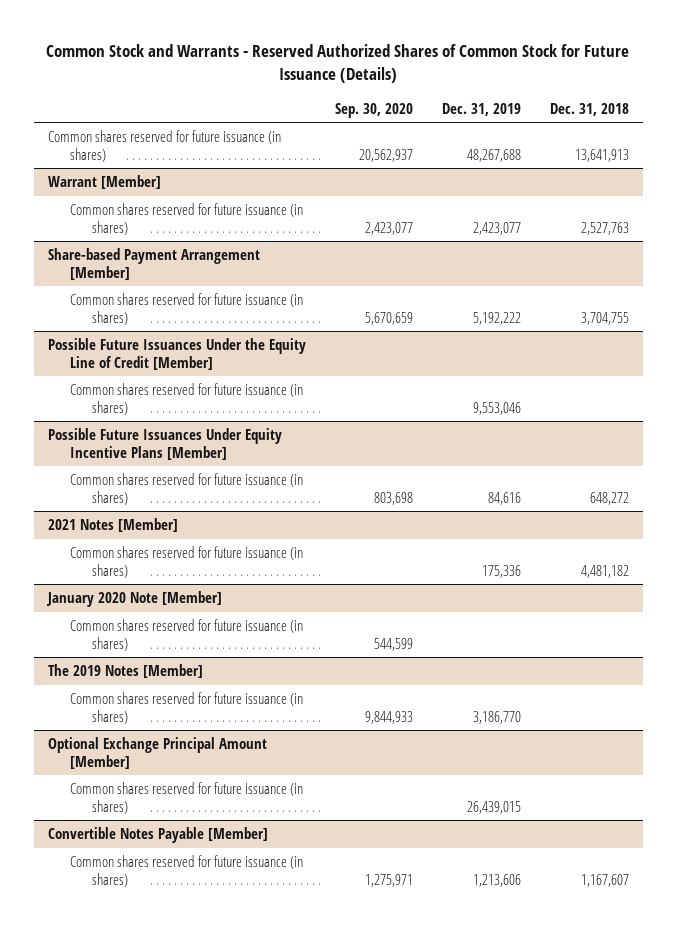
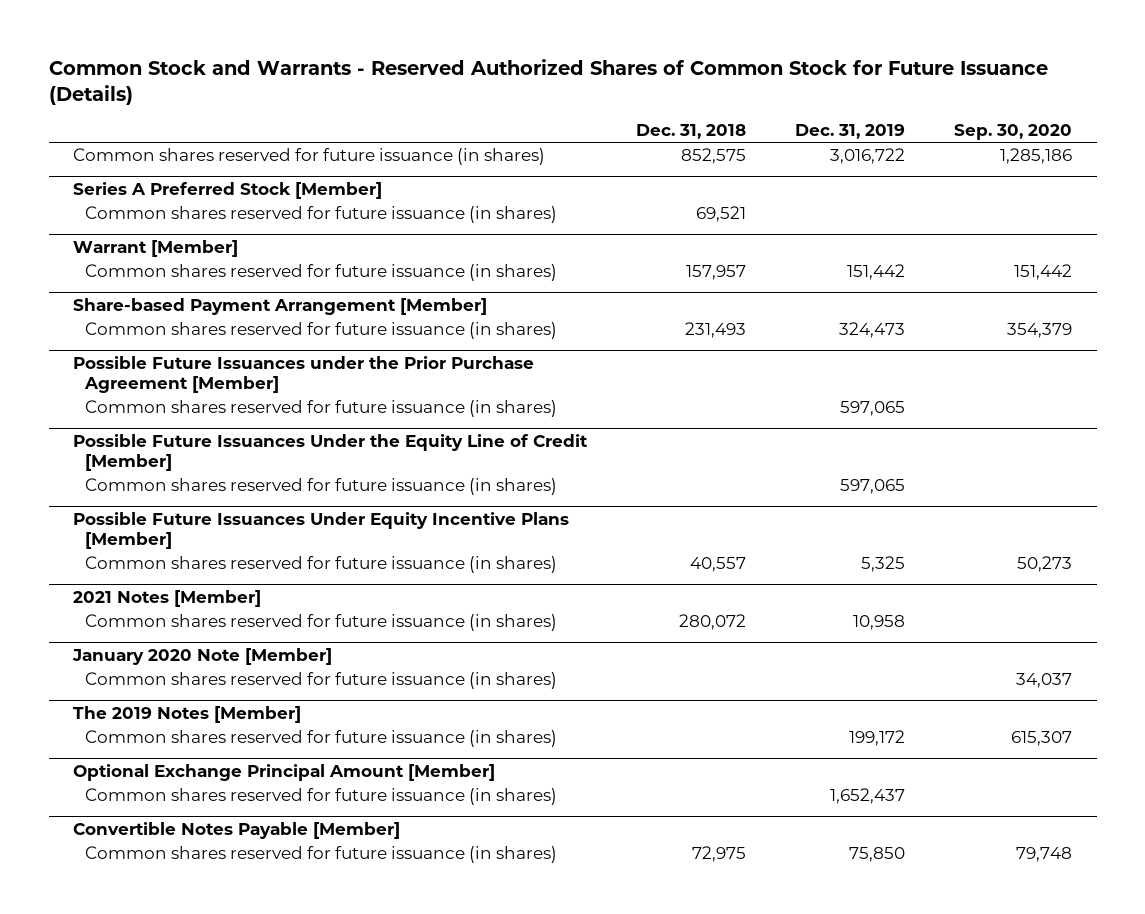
[359,148,414,162] 20,562,937 -> [1000,147,1073,164] 1,285,186
[466,148,521,162] 48,267,688 -> [830,147,906,164] 3,016,722
[574,148,629,162] 13,641,913 -> [681,147,747,164] 852,575
none -> [73,181,383,199] Series A Preferred Stock [Member]
none -> [85,205,558,223] Common shares reserved for future issuance (in shares)
[365,221,414,235] 2,423,077 -> [1014,263,1073,280] 151,442
[472,221,521,235] 2,423,077 -> [847,263,906,280] 151,442
[580,221,629,235] 2,527,763 -> [686,264,747,280] 157,957
[365,311,414,325] 5,670,659 -> [1007,322,1073,338] 354,379
[472,311,521,325] 5,192,222 -> [839,321,906,338] 324,473
[580,311,629,325] 3,704,755 -> [685,321,747,338] 231,493
none -> [73,355,535,393] Possible Future Issuances under the Prior Purchase Agreement [Member]
none -> [85,399,558,417] Common shares reserved for future issuance (in shares)
[472,401,521,415] 9,553,046 -> [840,478,906,494] 597,065
[374,491,414,505] 803,698 -> [1017,555,1073,572] 50,273
[487,491,521,505] 84,616 -> [861,555,906,572] 5,325
[589,491,629,505] 648,272 -> [690,556,747,572] 40,557
[481,564,521,578] 175,336 -> [853,614,906,630] 10,958
[580,564,629,578] 4,481,182 -> [679,613,747,630] 280,072
[374,637,414,651] 544,599 -> [1016,672,1073,688] 34,037
[365,710,414,724] 9,844,933 -> [1011,730,1073,746] 615,307
[472,710,521,724] 3,186,770 -> [849,729,906,746] 199,172
[466,800,521,814] 26,439,015 -> [830,787,906,804] 1,652,437
[365,873,414,887] 1,275,971 -> [1016,846,1073,862] 79,748
[472,873,521,887] 1,213,606 -> [849,846,906,862] 75,850
[580,873,629,887] 1,167,607 -> [692,845,747,862] 72,975

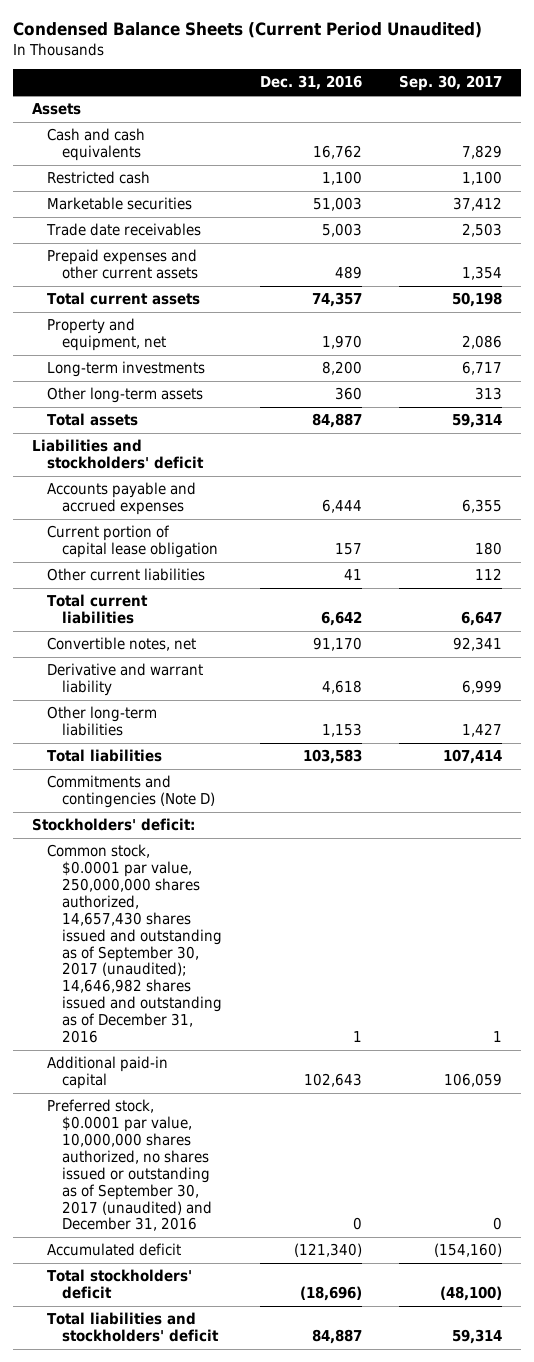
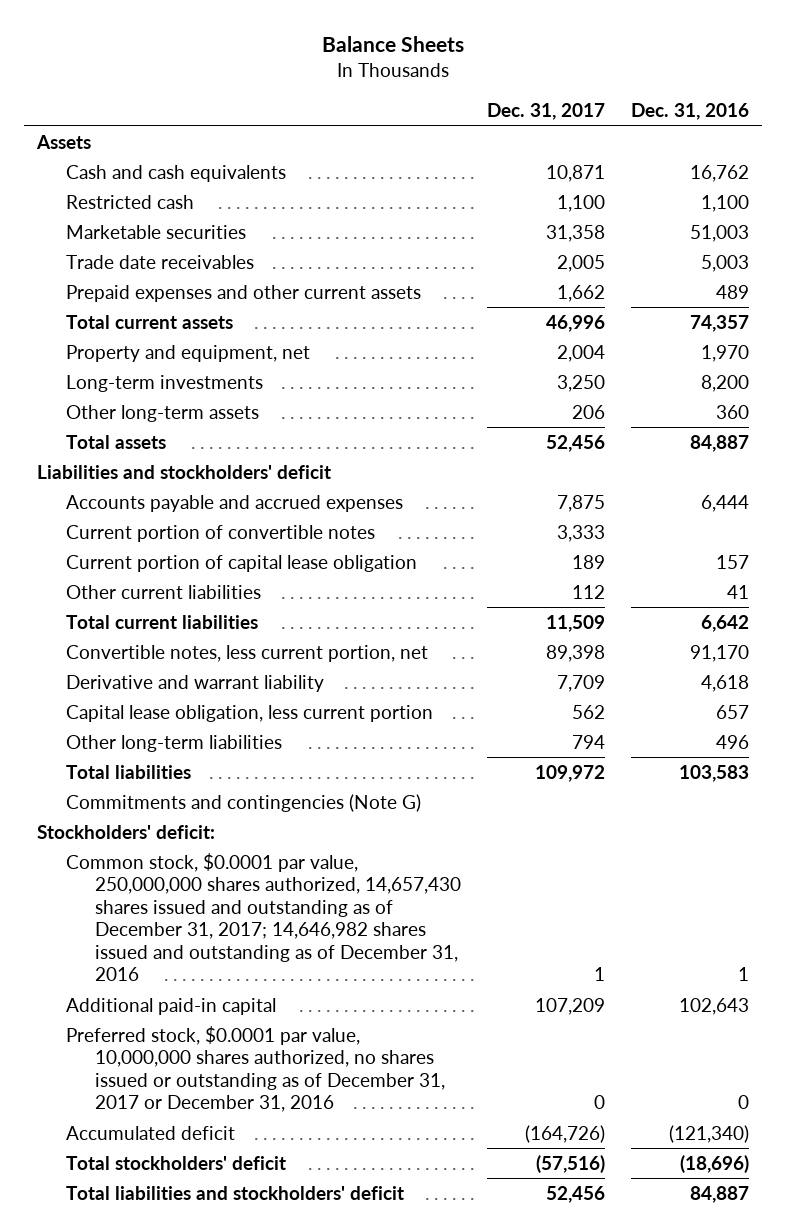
[12,22,482,39] Condensed Balance Sheets (Current Period Unaudited) -> [322,36,465,53] Balance Sheets
[399,75,503,92] Sep. 30, 2017 -> none
none -> [487,103,606,121] Dec. 31, 2017
none -> [66,524,376,542] Current portion of convertible notes
[46,637,196,652] Convertible notes, net -> [66,644,429,662] Convertible notes, less current portion, net
none -> [66,704,434,722] Capital lease obligation, less current portion
[321,723,362,738] 1,153 -> [716,734,750,749] 496
[46,775,215,809] Commitments and contingencies (Note D) -> [66,793,422,812] Commitments and contingencies (Note G)
[46,844,222,1043] Common stock, $0.0001 par value, 250,000,000 shares authorized, 14,657,430 shares issued and outstanding as of September 30, 2017 (unaudited); 14,646,982 shares issued and outstanding as of December 31, 2016 -> [66,852,462,981] Common stock, $0.0001 par value, 250,000,000 shares authorized, 14,657,430 shares issued and outstanding as of December 31, 2017; 14,646,982 shares issued and outstanding as of December 31, 2016
[46,1099,212,1232] Preferred stock, $0.0001 par value, 10,000,000 shares authorized, no shares issued or outstanding as of September 30, 2017 (unaudited) and December 31, 2016 -> [66,1025,446,1113] Preferred stock, $0.0001 par value, 10,000,000 shares authorized, no shares issued or outstanding as of December 31, 2017 or December 31, 2016

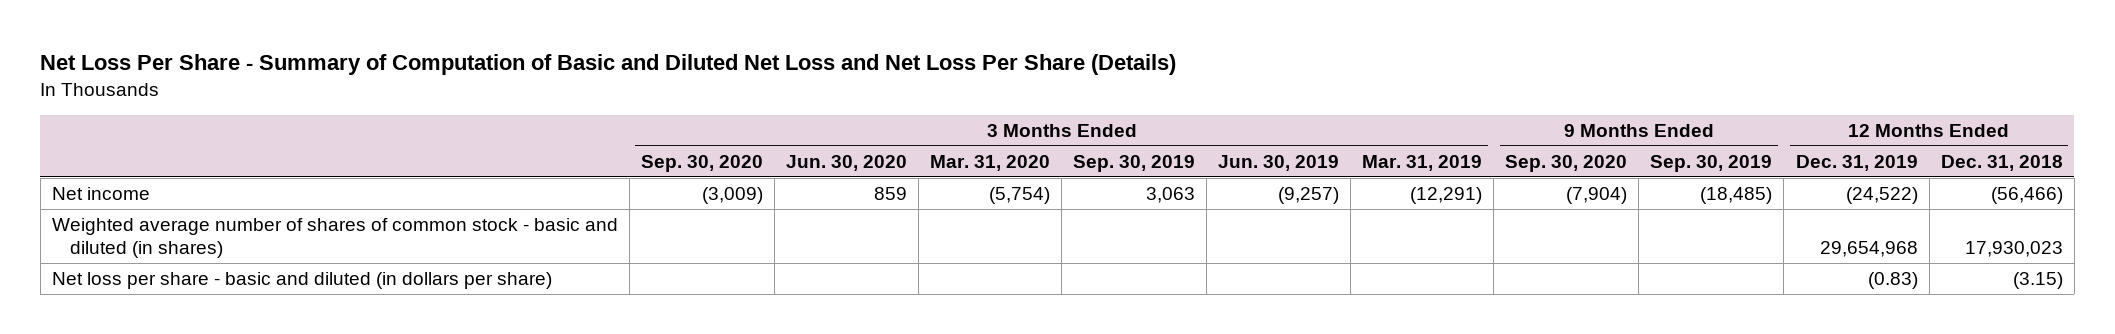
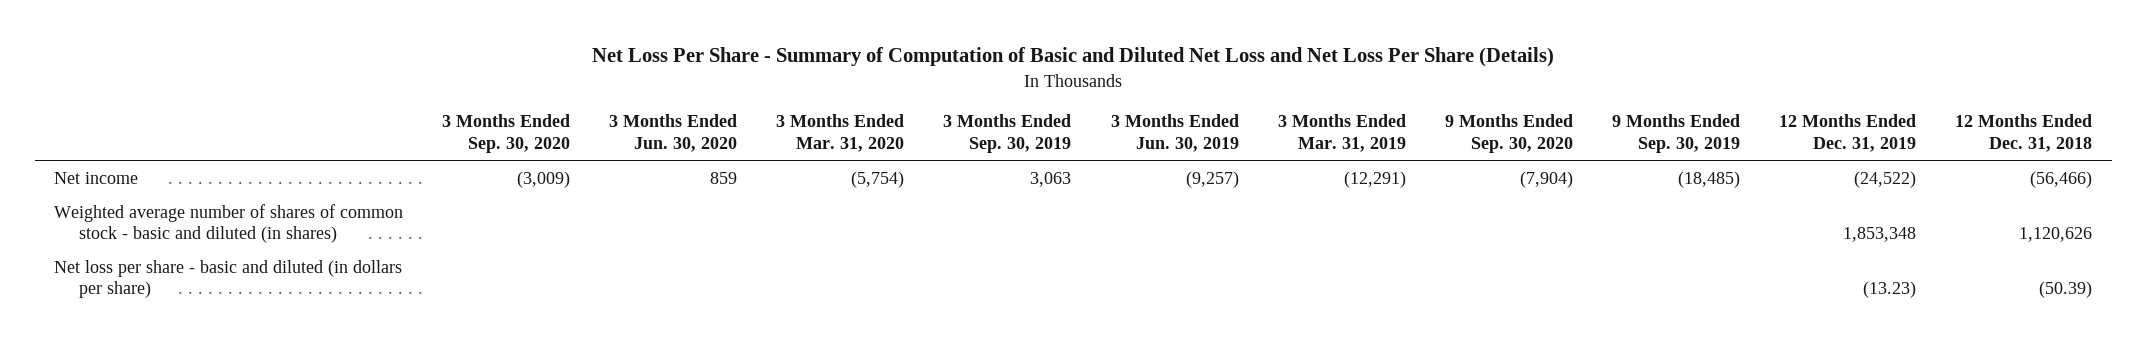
[1819,240,1918,257] 29,654,968 -> [1842,227,1916,243] 1,853,348
[1964,240,2063,257] 17,930,023 -> [2018,227,2092,243] 1,120,626
[1867,272,1918,290] (0.83) -> [1862,281,1916,299] (13.23)
[2012,272,2063,290] (3.15) -> [2038,281,2092,299] (50.39)

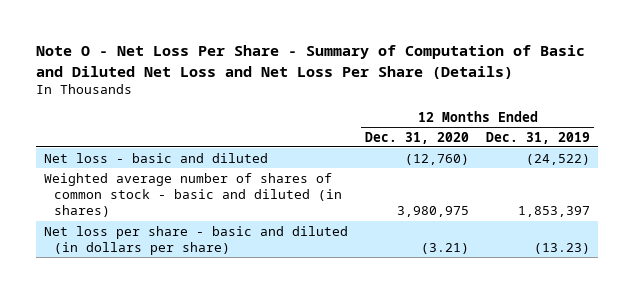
[592,47,1555,68] Net Loss Per Share - Summary of Computation of Basic and Diluted Net Loss and Net Loss Per Share (Details) -> [36,45,586,79] Note O - Net Loss Per Share - Summary of Computation of Basic and Diluted Net Loss and Net Loss Per Share (Details)
[442,114,571,154] 3 Months Ended Sep. 30, 2020 -> none
[609,114,738,153] 3 Months Ended Jun. 30, 2020 -> none
[776,114,905,153] 3 Months Ended Mar. 31, 2020 -> none
[943,114,1072,154] 3 Months Ended Sep. 30, 2019 -> none
[1110,114,1239,153] 3 Months Ended Jun. 30, 2019 -> none
[1277,114,1406,153] 3 Months Ended Mar. 31, 2019 -> none
[1444,114,1573,154] 9 Months Ended Sep. 30, 2020 -> none
[1611,114,1740,154] 9 Months Ended Sep. 30, 2019 -> none
[1954,114,2092,153] 12 Months Ended Dec. 31, 2018 -> none
none -> [365,131,470,144] Dec. 31, 2020
[54,171,139,184] Net income -> [44,152,269,163] Net loss - basic and diluted
[1842,227,1916,243] 1,853,348 -> [518,206,591,218] 1,853,397

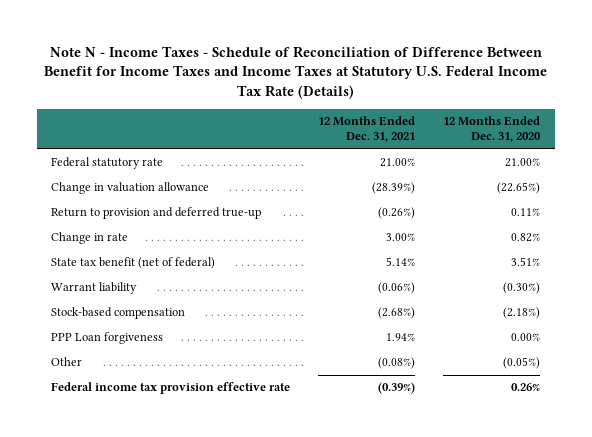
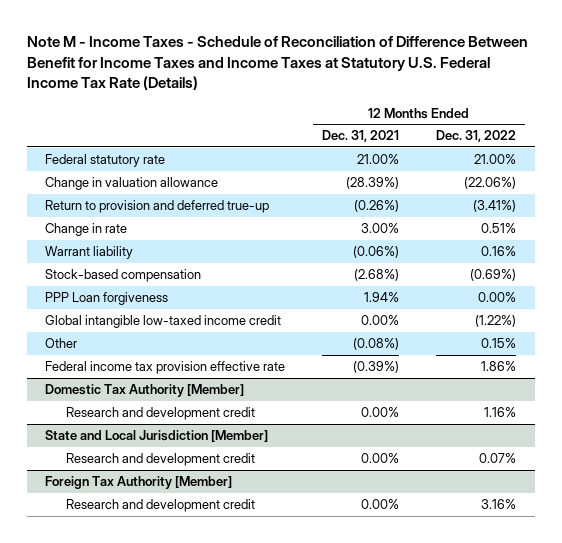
[43,45,547,99] Note N - Income Taxes - Schedule of Reconciliation of Difference Between Benefit for Income Taxes and Income Taxes at Statutory U.S. Federal Income Tax Rate (Details) -> [26,36,528,91] Note M - Income Taxes - Schedule of Reconciliation of Difference Between Benefit for Income Taxes and Income Taxes at Statutory U.S. Federal Income Tax Rate (Details)
[443,115,542,143] 12 Months Ended Dec. 31, 2020 -> none
none -> [436,130,517,143] Dec. 31, 2022
[51,257,216,270] State tax benefit (net of federal) -> none
none -> [45,315,282,329] Global intangible low-taxed income credit
none -> [45,384,245,398] Domestic Tax Authority [Member]
none -> [65,407,255,421] Research and development credit
none -> [45,430,269,443] State and Local Jurisdiction [Member]
none -> [65,453,255,467] Research and development credit
none -> [45,476,233,490] Foreign Tax Authority [Member]
none -> [65,499,255,513] Research and development credit

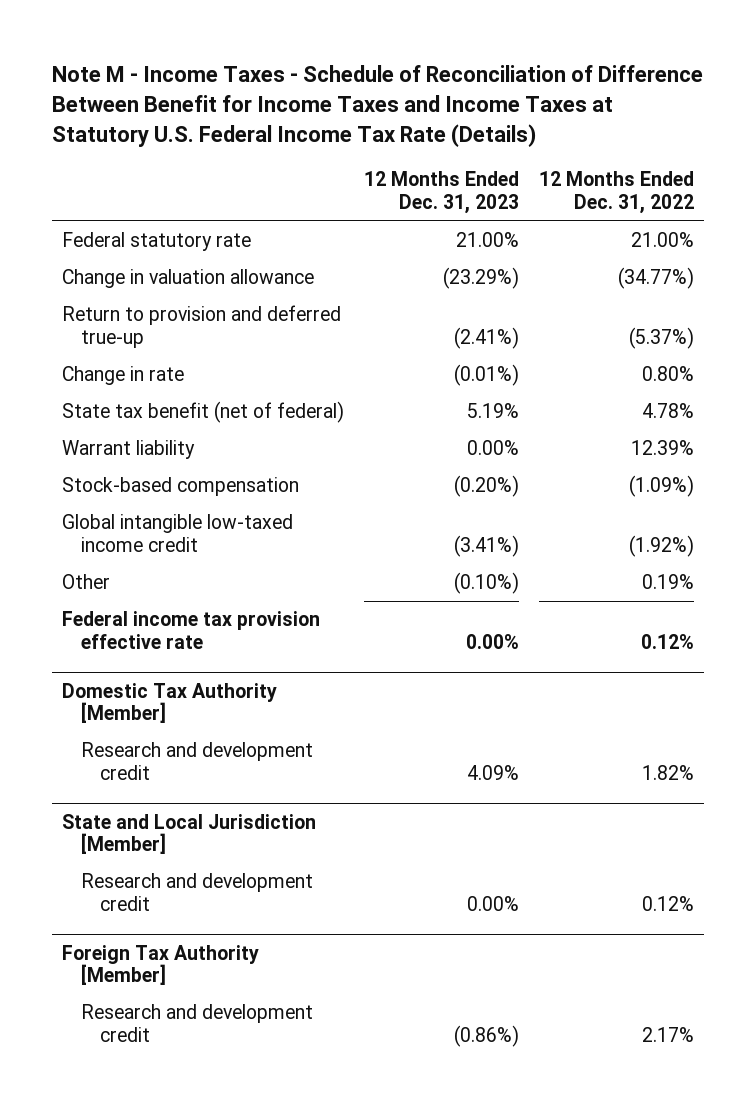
[322,130,400,143] Dec. 31, 2021 -> none
none -> [364,171,520,214] 12 Months Ended Dec. 31, 2023
[45,292,169,306] PPP Loan forgiveness -> none
[464,177,517,190] (22.06%) -> [618,267,695,290] (34.77%)
[473,200,517,213] (3.41%) -> [629,326,695,349] (5.37%)
[481,223,517,234] 0.51% -> [642,366,695,382] 0.80%
none -> [61,401,344,424] State tax benefit (net of federal)
[481,246,517,257] 0.16% -> [631,440,695,456] 12.39%
[470,269,517,282] (0.69%) -> [629,475,695,498] (1.09%)
[475,315,517,328] (1.22%) -> [629,534,695,557] (1.92%)
[481,338,517,349] 0.15% -> [642,574,695,590] 0.19%
[481,361,517,372] 1.86% -> [641,633,695,649] 0.12%
[484,407,517,418] 1.16% -> [642,764,695,780] 1.82%
[479,453,517,464] 0.07% -> [642,895,695,911] 0.12%
[481,499,517,510] 3.16% -> [642,1026,695,1042] 2.17%

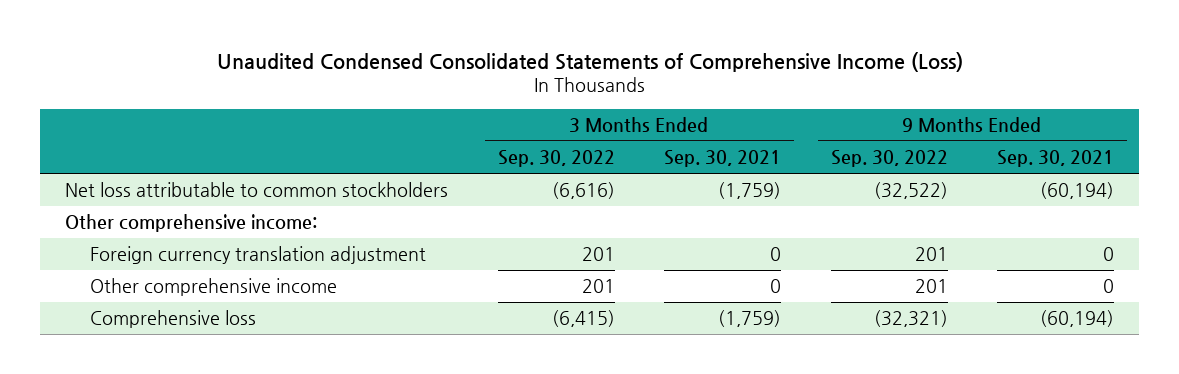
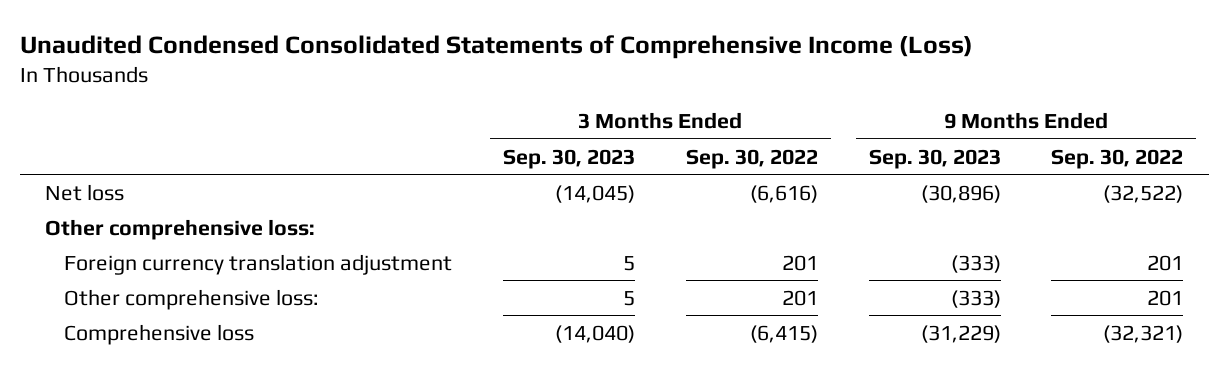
[664,150,782,168] Sep. 30, 2021 -> none
[997,150,1115,168] Sep. 30, 2021 -> none
none -> [503,148,636,169] Sep. 30, 2023
none -> [868,148,1001,169] Sep. 30, 2023
[65,182,449,198] Net loss attributable to common stockholders -> [44,183,124,201] Net loss
[65,214,318,233] Other comprehensive income: -> [44,218,315,240] Other comprehensive loss:
[89,278,337,297] Other comprehensive income -> [64,288,320,310] Other comprehensive loss:

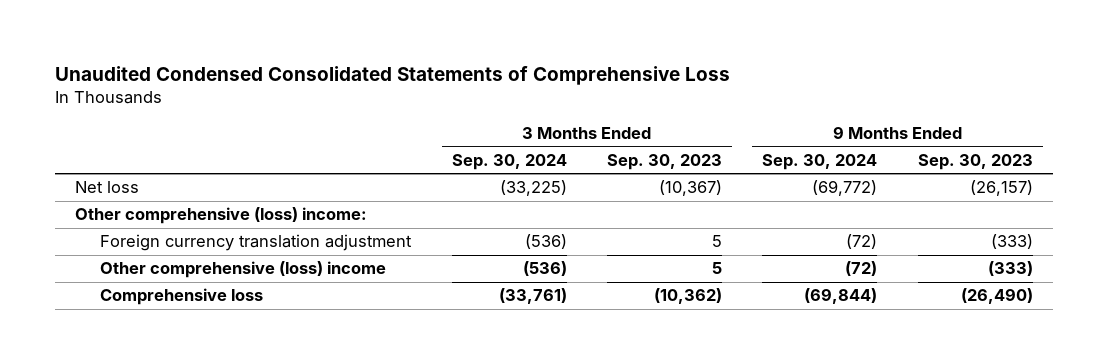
[19,34,973,59] Unaudited Condensed Consolidated Statements of Comprehensive Income (Loss) -> [54,65,730,85] Unaudited Condensed Consolidated Statements of Comprehensive Loss
[685,148,818,169] Sep. 30, 2022 -> none
[1051,148,1184,169] Sep. 30, 2022 -> none
none -> [451,154,567,171] Sep. 30, 2024
none -> [762,154,878,171] Sep. 30, 2024
[555,184,636,203] (14,045) -> [659,180,723,197] (10,367)
[920,184,1001,203] (30,896) -> [969,180,1033,197] (26,157)
[44,218,315,240] Other comprehensive loss: -> [74,207,367,225] Other comprehensive (loss) income:
[64,288,320,310] Other comprehensive loss: -> [100,261,387,279] Other comprehensive (loss) income
[555,324,636,343] (14,040) -> [654,288,723,305] (10,362)
[920,324,1001,343] (31,229) -> [960,288,1033,305] (26,490)

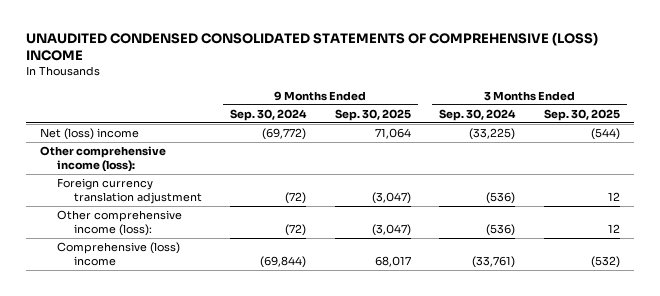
[54,65,730,85] Unaudited Condensed Consolidated Statements of Comprehensive Loss -> [25,31,598,62] UNAUDITED CONDENSED CONSOLIDATED STATEMENTS OF COMPREHENSIVE (LOSS) INCOME
[607,154,723,171] Sep. 30, 2023 -> none
[917,154,1033,171] Sep. 30, 2023 -> none
none -> [334,108,411,121] Sep. 30, 2025
none -> [543,108,620,121] Sep. 30, 2025
[74,181,139,194] Net loss -> [39,128,139,141] Net (loss) income
[74,207,367,225] Other comprehensive (loss) income: -> [39,146,166,173] Other comprehensive income (loss):
[100,261,387,279] Other comprehensive (loss) income -> [56,210,182,237] Other comprehensive income (loss):
[100,288,264,306] Comprehensive loss -> [56,242,180,267] Comprehensive (loss) income

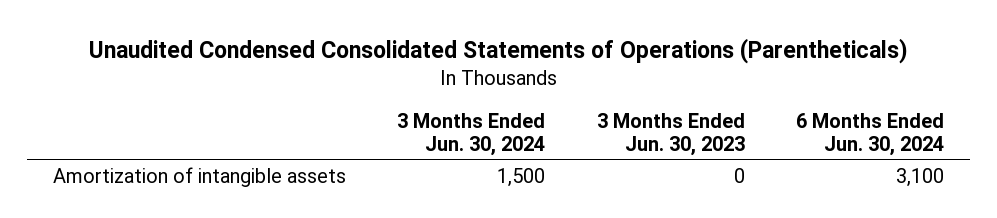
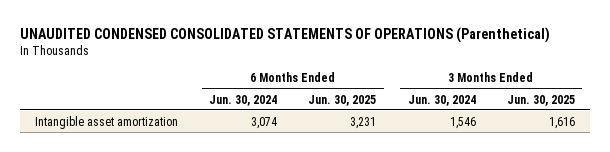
[88,37,908,64] Unaudited Condensed Consolidated Statements of Operations (Parentheticals) -> [19,26,550,43] UNAUDITED CONDENSED CONSOLIDATED STATEMENTS OF OPERATIONS (Parenthetical)
[596,112,745,157] 3 Months Ended Jun. 30, 2023 -> none
none -> [308,94,377,106] Jun. 30, 2025
none -> [506,94,575,106] Jun. 30, 2025
[52,166,346,187] Amortization of intangible assets -> [35,115,179,129] Intangible asset amortization
[497,167,546,187] 1,500 -> [449,116,476,129] 1,546
[896,167,945,187] 3,100 -> [251,116,278,129] 3,074

